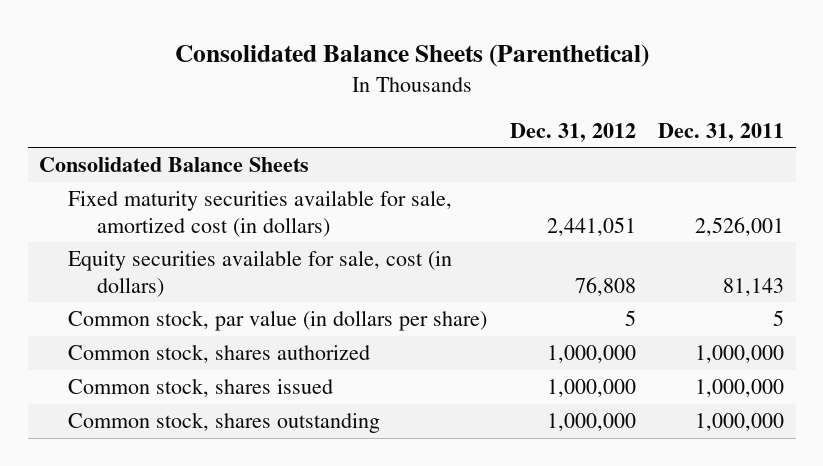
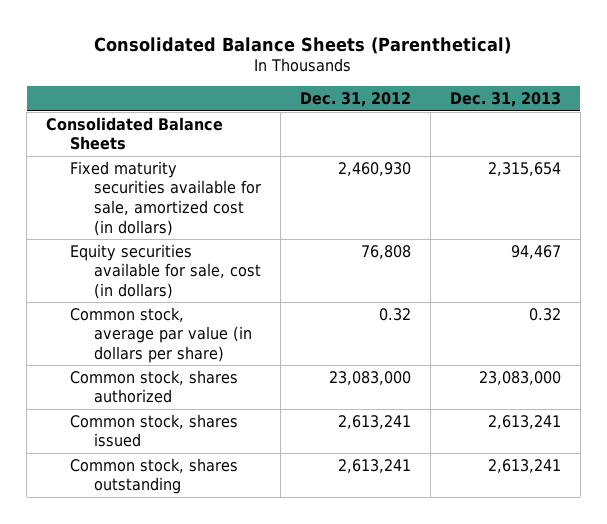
[658,122,785,142] Dec. 31, 2011 -> none
none -> [449,92,561,108] Dec. 31, 2013
[546,216,636,236] 2,441,051 -> [337,161,411,176] 2,460,930
[67,310,487,332] Common stock, par value (in dollars per share) -> [70,306,252,363] Common stock, average par value (in dollars per share)
[624,310,636,327] 5 -> [378,307,411,321] 0.32
[546,345,636,364] 1,000,000 -> [328,370,411,385] 23,083,000
[546,379,636,398] 1,000,000 -> [337,414,411,429] 2,613,241
[546,413,636,432] 1,000,000 -> [337,458,411,473] 2,613,241

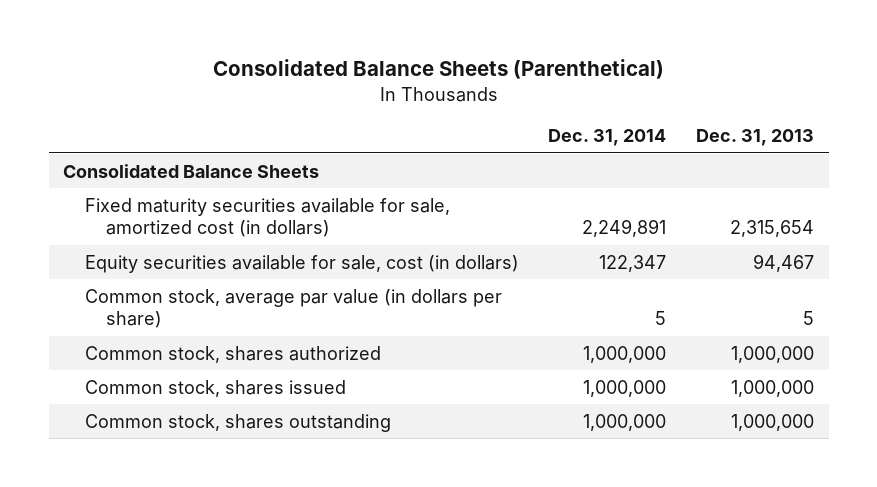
[299,92,411,108] Dec. 31, 2012 -> none
none -> [548,129,667,147] Dec. 31, 2014
[528,307,561,321] 0.32 -> [802,311,814,326] 5
[478,370,561,385] 23,083,000 -> [730,345,814,363] 1,000,000
[487,414,561,429] 2,613,241 -> [730,379,814,397] 1,000,000
[487,458,561,473] 2,613,241 -> [730,413,814,431] 1,000,000

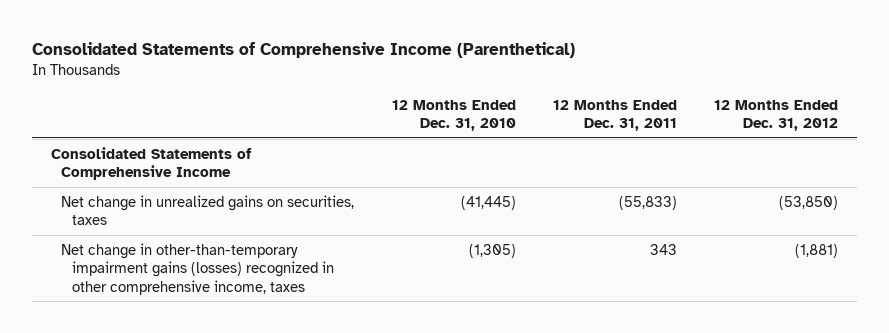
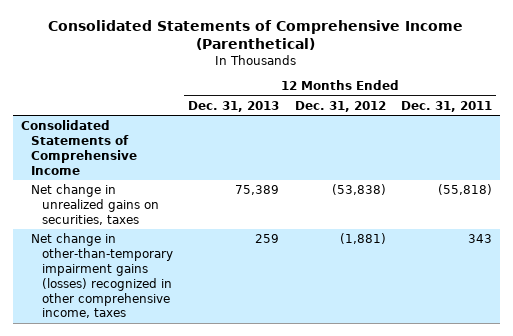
[391,99,516,132] 12 Months Ended Dec. 31, 2010 -> none
none -> [188,100,280,112] Dec. 31, 2013
[618,195,677,210] (55,833) -> [438,183,493,195] (55,818)
[778,195,838,210] (53,850) -> [331,183,386,195] (53,838)

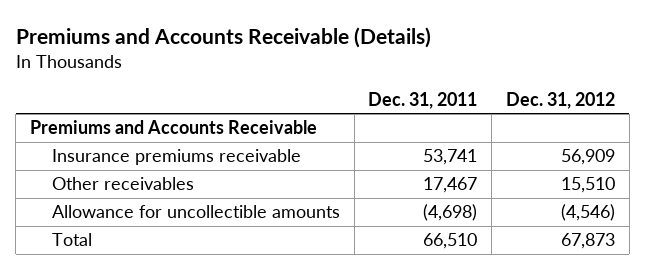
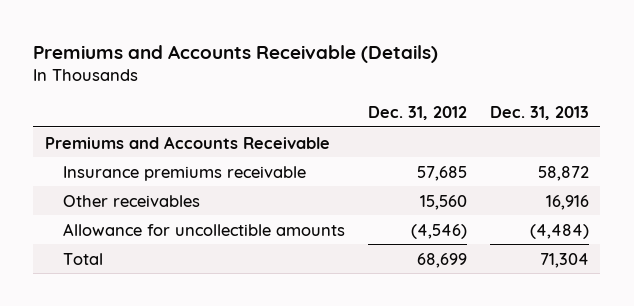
[368,91,478,109] Dec. 31, 2011 -> none
none -> [490,105,590,120] Dec. 31, 2013
[560,149,615,166] 56,909 -> [417,165,468,181] 57,685
[560,177,615,194] 15,510 -> [420,194,468,210] 15,560
[560,233,615,250] 67,873 -> [417,252,468,268] 68,699

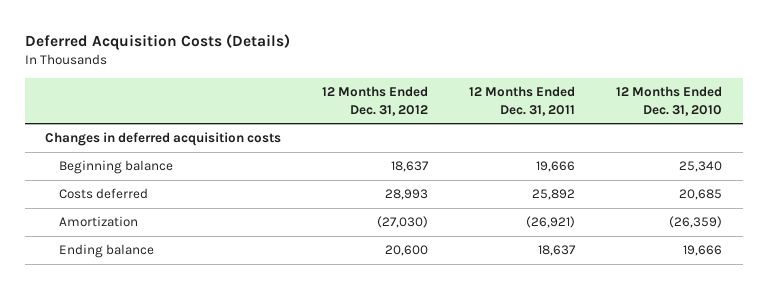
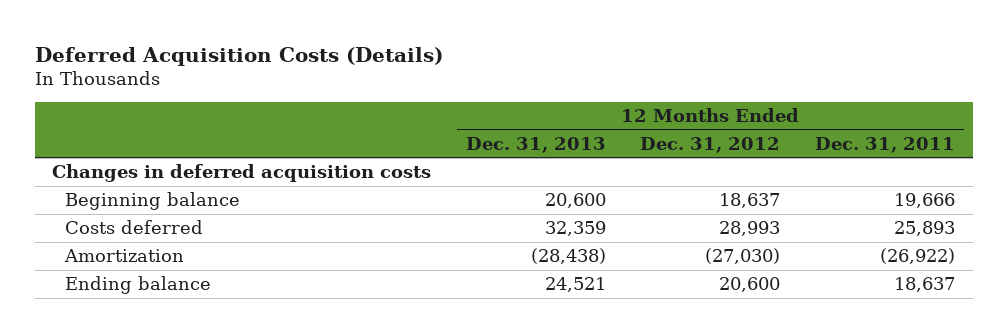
[616,86,723,116] 12 Months Ended Dec. 31, 2010 -> none
none -> [465,136,606,153] Dec. 31, 2013
[532,189,576,201] 25,892 -> [894,221,956,237] 25,893
[526,216,576,229] (26,921) -> [880,248,956,265] (26,922)

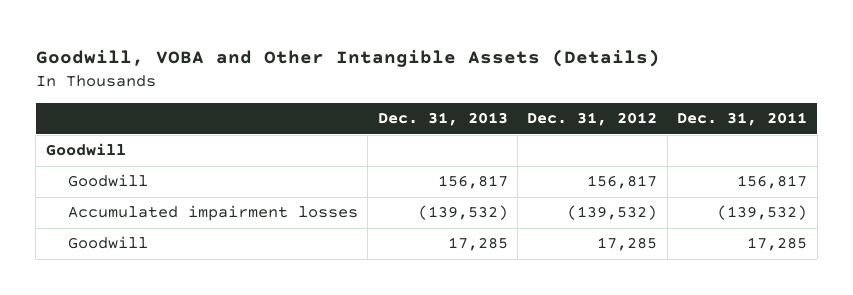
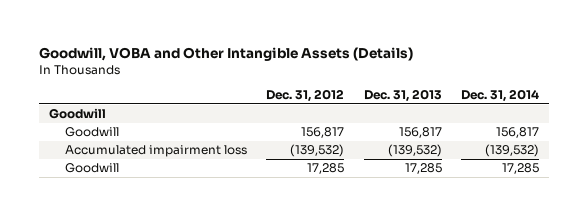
[677,112,808,127] Dec. 31, 2011 -> none
none -> [461,88,540,102] Dec. 31, 2014
[67,205,358,222] Accumulated impairment losses -> [64,145,247,158] Accumulated impairment loss

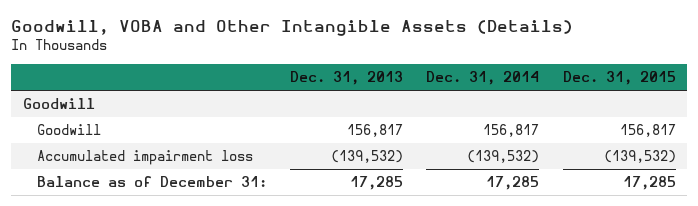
[266,88,345,102] Dec. 31, 2012 -> none
none -> [562,71,676,86] Dec. 31, 2015
[64,163,119,174] Goodwill -> [37,176,268,188] Balance as of December 31:

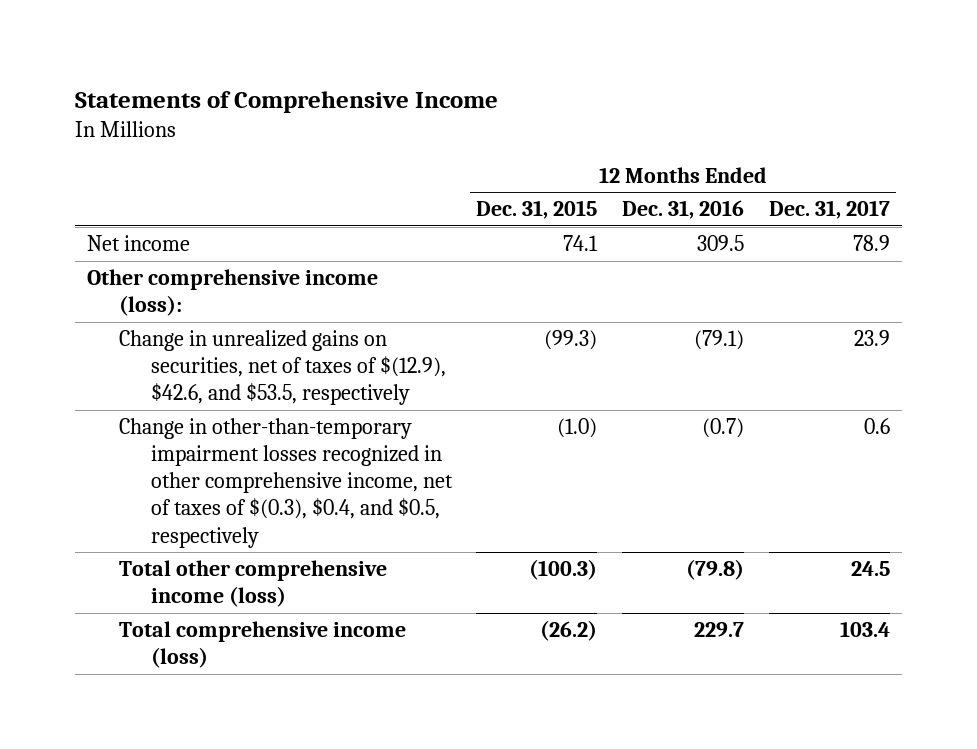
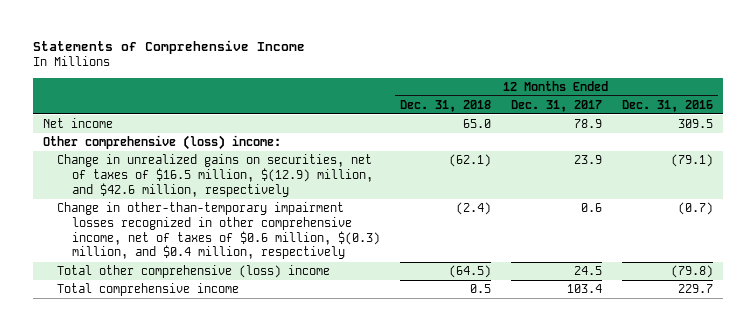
[476,200,598,220] Dec. 31, 2015 -> none
none -> [399,99,491,112] Dec. 31, 2018
[86,269,378,317] Other comprehensive income (loss): -> [42,135,281,151] Other comprehensive (loss) income:
[118,330,446,406] Change in unrealized gains on securities, net of taxes of $(12.9), $42.6, and $53.5, respectively -> [57,154,373,197] Change in unrealized gains on securities, net of taxes of $16.5 million, $(12.9) million, and $42.6 million, respectively
[118,418,453,548] Change in other-than-temporary impairment losses recognized in other comprehensive income, net of taxes of $(0.3), $0.4, and $0.5, respectively -> [57,202,380,260] Change in other-than-temporary impairment losses recognized in other comprehensive income, net of taxes of $0.6 million, $(0.3) million, and $0.4 million, respectively
[118,560,387,608] Total other comprehensive income (loss) -> [57,265,331,279] Total other comprehensive (loss) income
[118,621,406,669] Total comprehensive income (loss) -> [57,283,240,297] Total comprehensive income

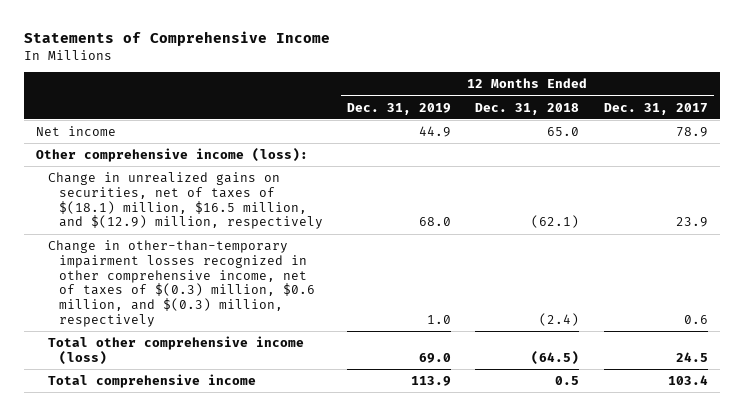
[621,99,713,112] Dec. 31, 2016 -> none
none -> [347,102,452,115] Dec. 31, 2019
[42,135,281,151] Other comprehensive (loss) income: -> [36,147,309,162] Other comprehensive income (loss):
[57,154,373,197] Change in unrealized gains on securities, net of taxes of $16.5 million, $(12.9) million, and $42.6 million, respectively -> [47,171,323,230] Change in unrealized gains on securities, net of taxes of $(18.1) million, $16.5 million, and $(12.9) million, respectively
[57,202,380,260] Change in other-than-temporary impairment losses recognized in other comprehensive income, net of taxes of $0.6 million, $(0.3) million, and $0.4 million, respectively -> [47,239,315,328] Change in other-than-temporary impairment losses recognized in other comprehensive income, net of taxes of $(0.3) million, $0.6 million, and $(0.3) million, respectively
[57,265,331,279] Total other comprehensive (loss) income -> [47,335,304,365] Total other comprehensive income (loss)

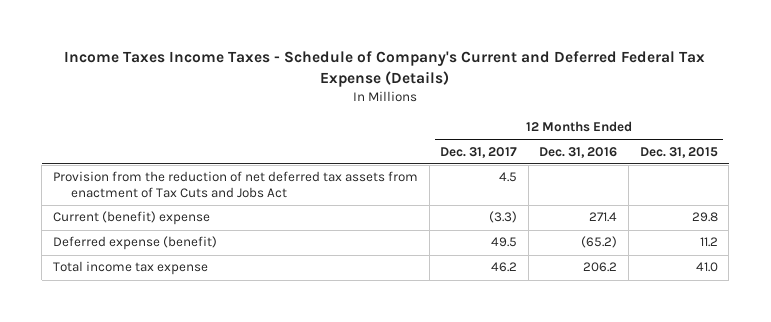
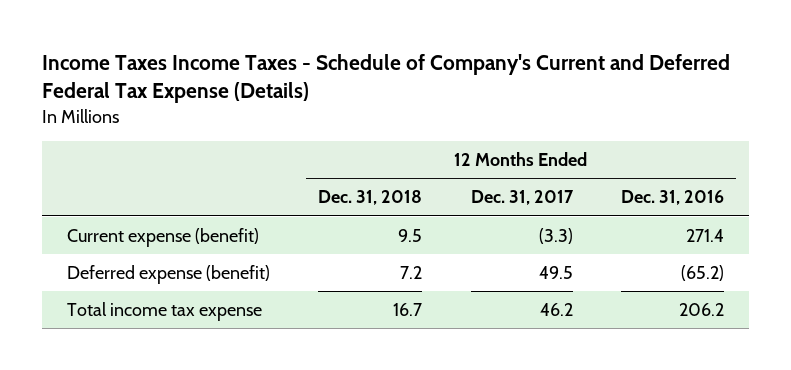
[639,146,718,158] Dec. 31, 2015 -> none
none -> [318,190,423,206] Dec. 31, 2018
[52,171,418,198] Provision from the reduction of net deferred tax assets from enactment of Tax Cuts and Jobs Act -> none
[52,211,210,226] Current (benefit) expense -> [66,228,259,248] Current expense (benefit)

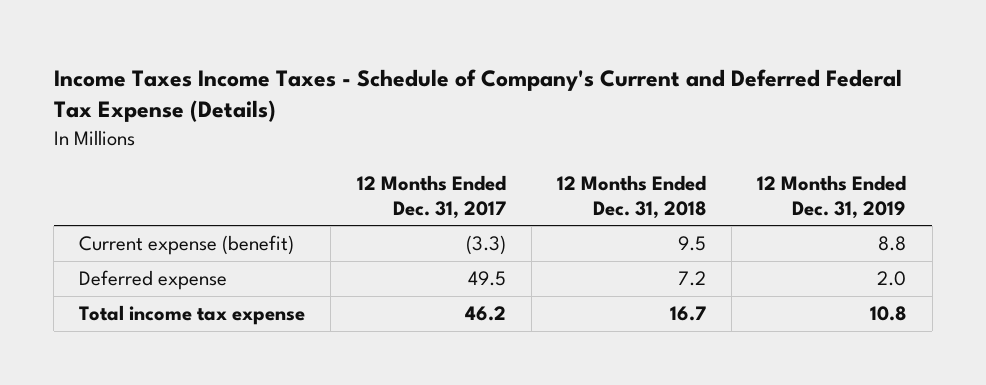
[621,190,725,206] Dec. 31, 2016 -> none
none -> [757,175,907,219] 12 Months Ended Dec. 31, 2019
[66,265,270,285] Deferred expense (benefit) -> [79,270,228,291] Deferred expense

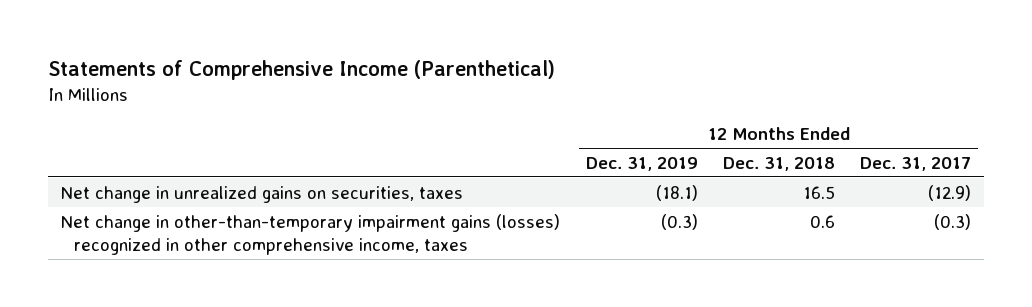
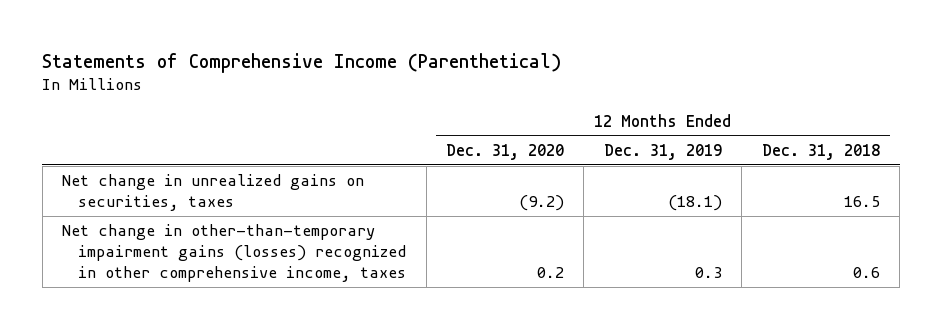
[860,156,972,171] Dec. 31, 2017 -> none
none -> [446,144,565,161] Dec. 31, 2020
[660,213,698,230] (0.3) -> [694,267,722,279] 0.3

